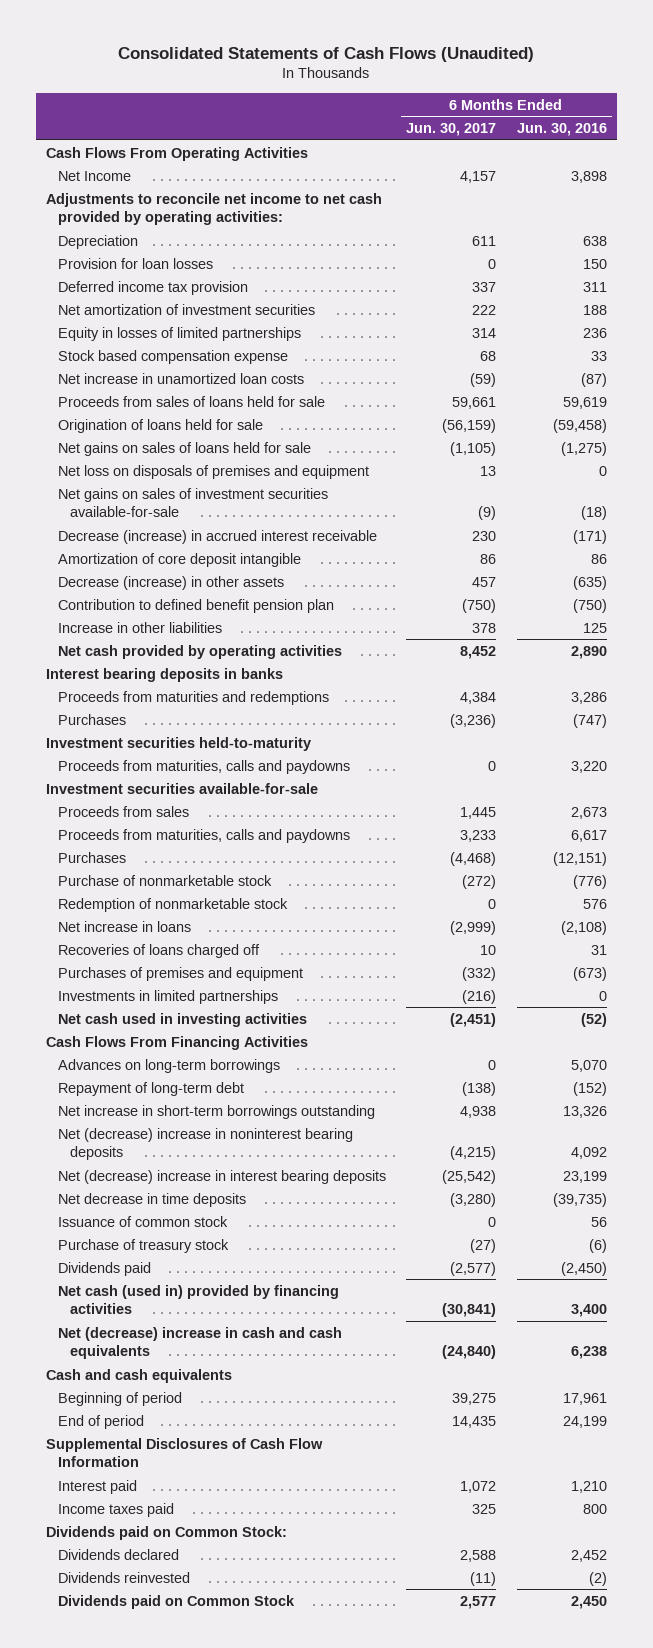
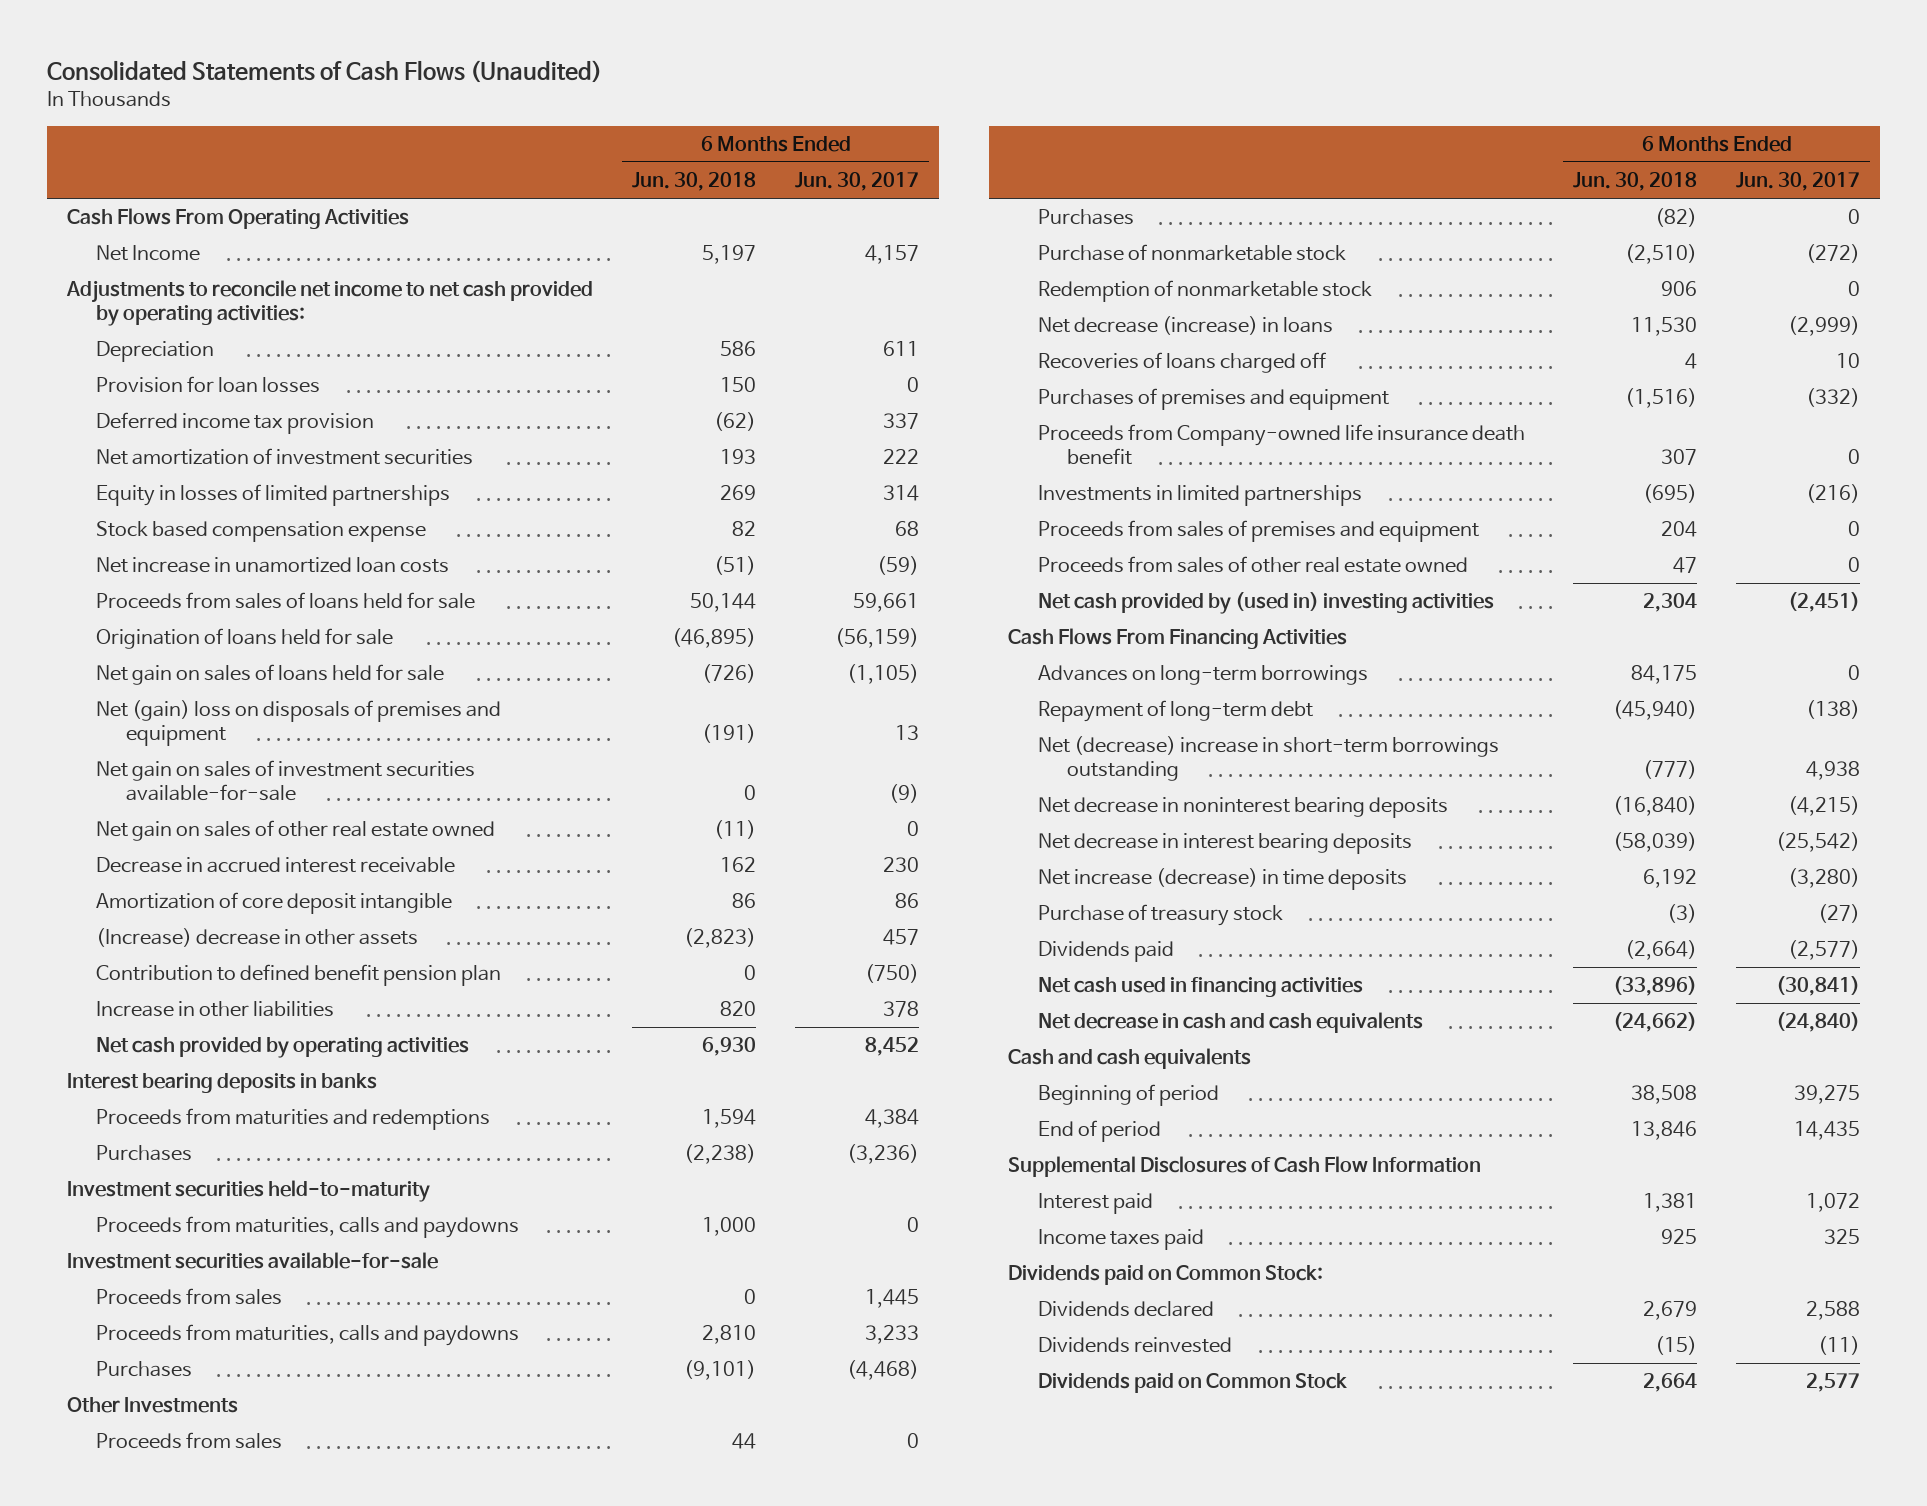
[516,122,607,136] Jun. 30, 2016 -> none
none -> [632,172,757,192] Jun. 30, 2018
[57,441,311,456] Net gains on sales of loans held for sale -> [96,664,445,686] Net gain on sales of loans held for sale
[57,464,369,479] Net loss on disposals of premises and equipment -> [96,700,502,746] Net (gain) loss on disposals of premises and equipment
[57,487,328,518] Net gains on sales of investment securities available-for-sale -> [96,760,476,801] Net gain on sales of investment securities available-for-sale
none -> [96,820,496,842] Net gain on sales of other real estate owned
[57,529,377,544] Decrease (increase) in accrued interest receivable -> [96,857,456,874] Decrease in accrued interest receivable
[57,575,284,590] Decrease (increase) in other assets -> [96,928,419,948] (Increase) decrease in other assets
none -> [66,1397,238,1414] Other Investments
none -> [96,1432,283,1450] Proceeds from sales
none -> [1037,209,1134,226] Purchases
[57,920,191,932] Net increase in loans -> [1037,316,1333,336] Net decrease (increase) in loans
none -> [1037,424,1525,465] Proceeds from Company-owned life insurance death benefit
none -> [1037,520,1479,543] Proceeds from sales of premises and equipment
none -> [1037,556,1468,574] Proceeds from sales of other real estate owned
[57,1012,307,1027] Net cash used in investing activities -> [1037,592,1494,615] Net cash provided by (used in) investing activities
[57,1215,228,1227] Issuance of common stock -> none
[57,1104,375,1119] Net increase in short-term borrowings outstanding -> [1037,736,1499,781] Net (decrease) increase in short-term borrowings outstanding
[57,1127,353,1161] Net (decrease) increase in noninterest bearing deposits -> [1037,797,1448,819] Net decrease in noninterest bearing deposits
[57,1169,386,1184] Net (decrease) increase in interest bearing deposits -> [1037,833,1412,855] Net decrease in interest bearing deposits
[57,1192,246,1207] Net decrease in time deposits -> [1037,868,1407,891] Net increase (decrease) in time deposits
[57,1284,339,1315] Net cash (used in) provided by financing activities -> [1037,977,1363,998] Net cash used in financing activities
[57,1326,342,1360] Net (decrease) increase in cash and cash equivalents -> [1037,1012,1423,1034] Net decrease in cash and cash equivalents

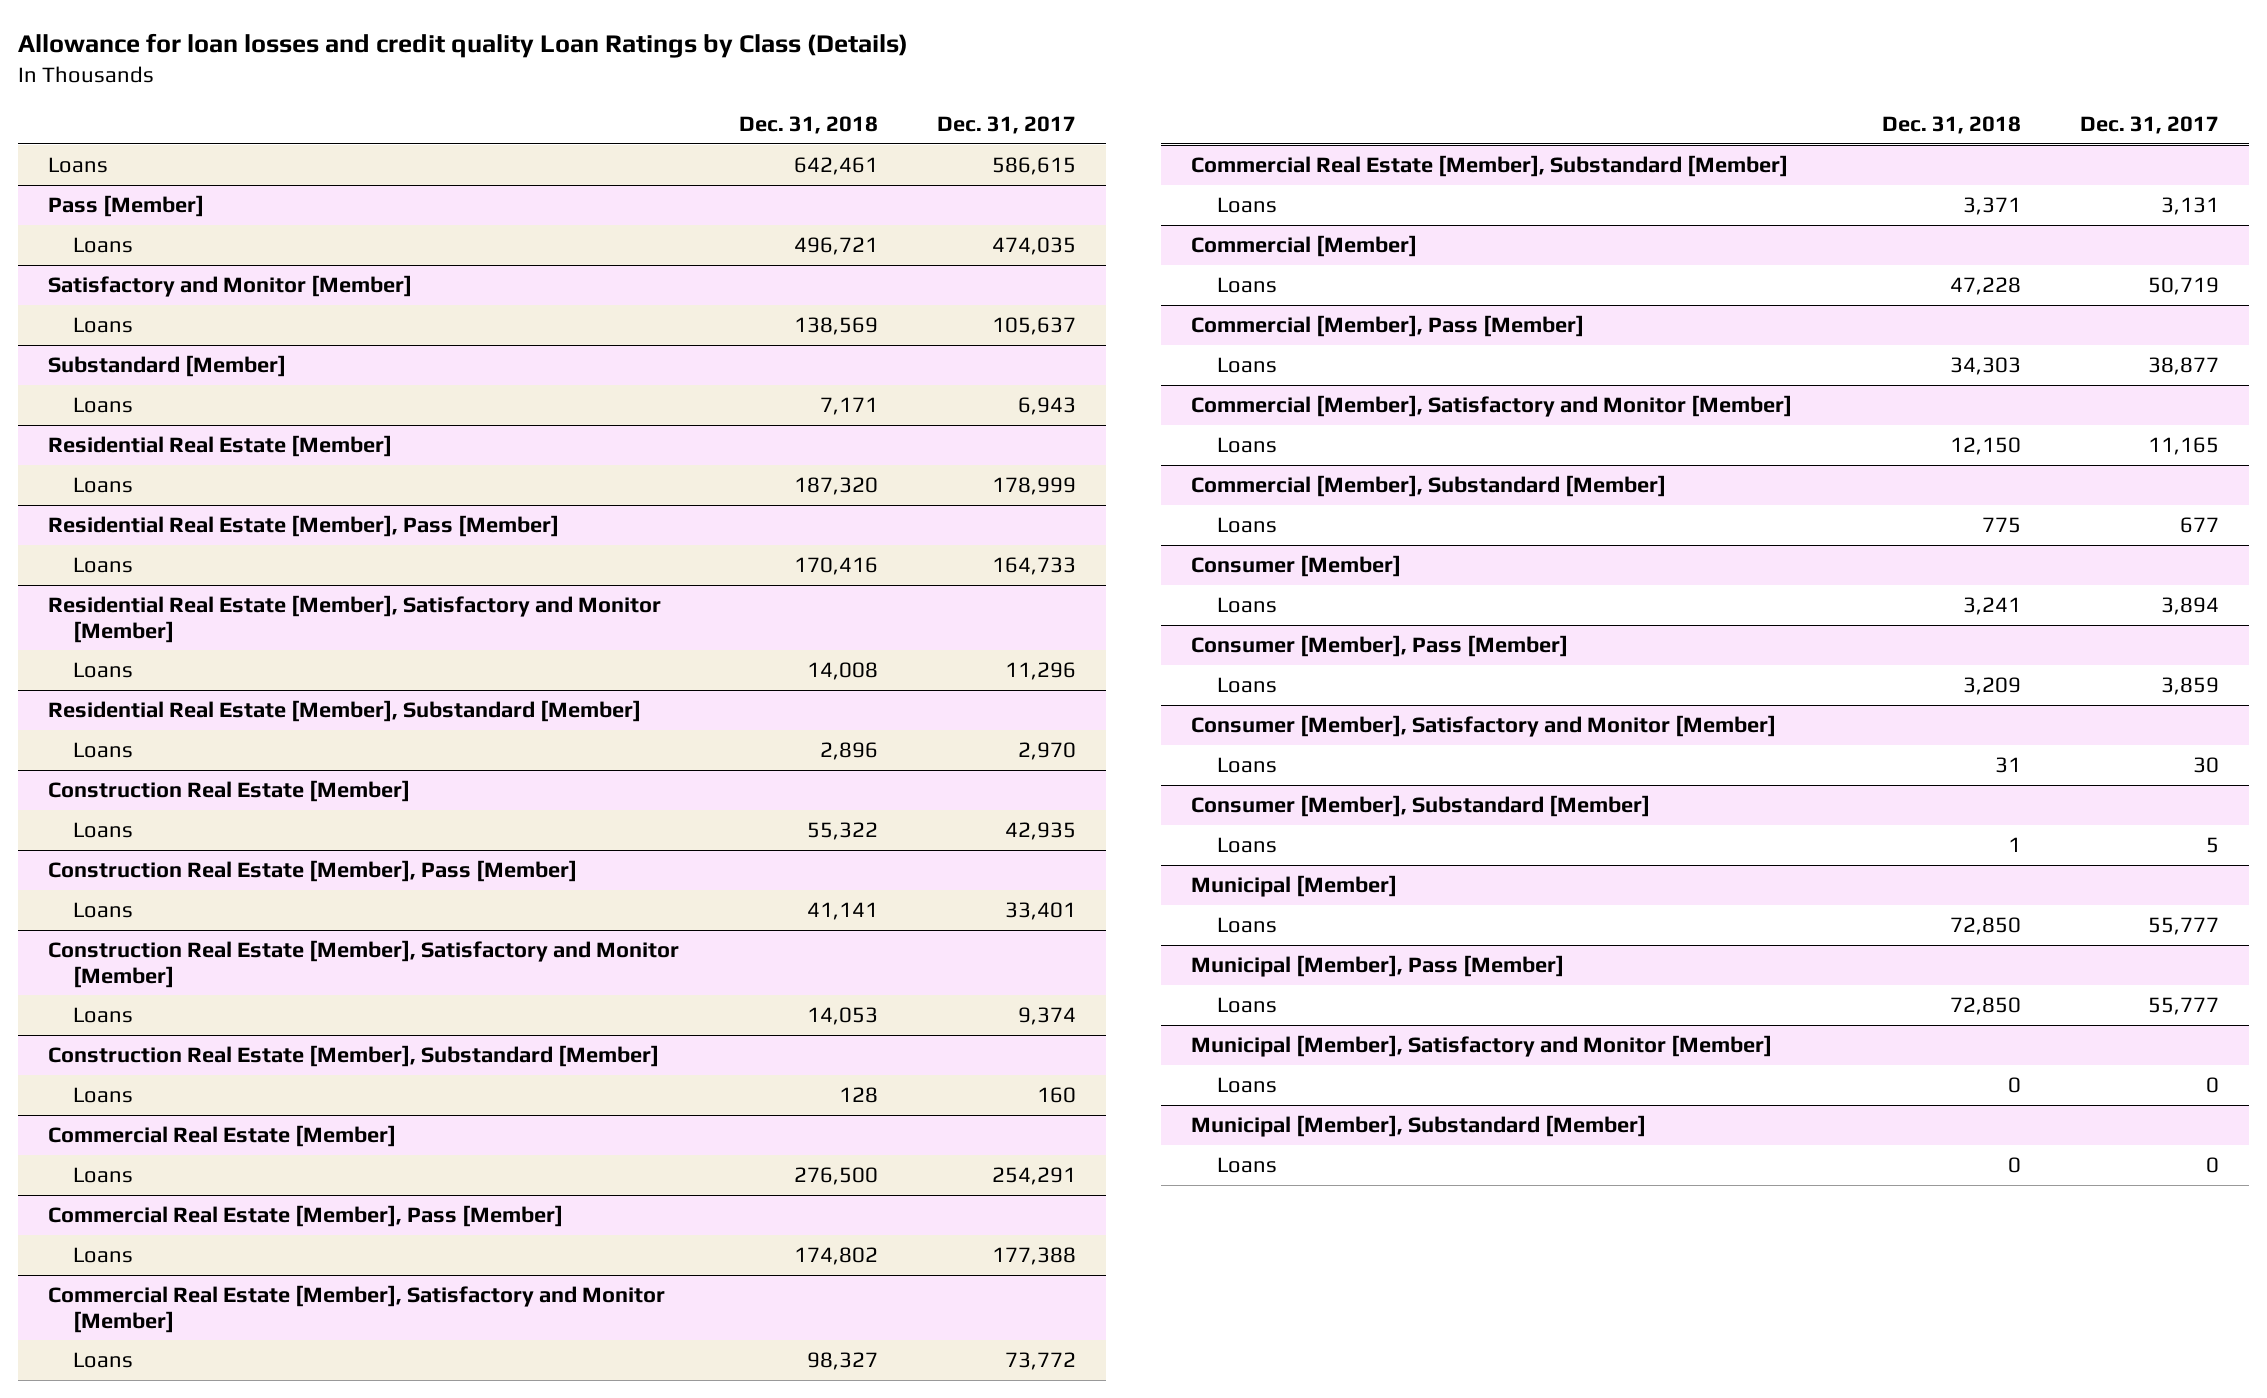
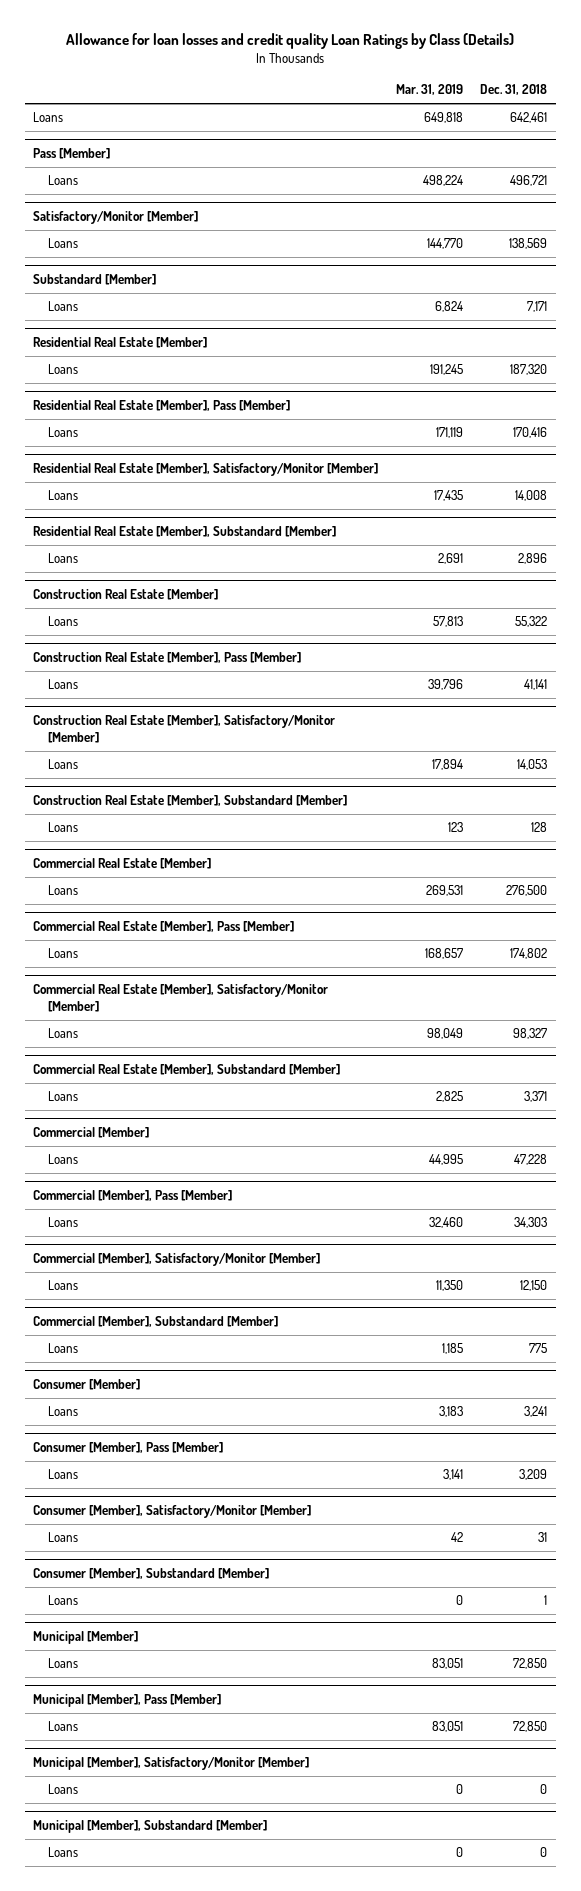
[937,116,1077,135] Dec. 31, 2017 -> none
none -> [395,84,463,96] Mar. 31, 2019
[47,275,412,298] Satisfactory and Monitor [Member] -> [33,210,199,224] Satisfactory/Monitor [Member]
[47,595,661,643] Residential Real Estate [Member], Satisfactory and Monitor [Member] -> [33,462,379,476] Residential Real Estate [Member], Satisfactory/Monitor [Member]
[47,940,679,988] Construction Real Estate [Member], Satisfactory and Monitor [Member] -> [33,714,336,743] Construction Real Estate [Member], Satisfactory/Monitor [Member]
[47,1285,665,1333] Commercial Real Estate [Member], Satisfactory and Monitor [Member] -> [33,983,329,1012] Commercial Real Estate [Member], Satisfactory/Monitor [Member]
[1191,395,1793,418] Commercial [Member], Satisfactory and Monitor [Member] -> [33,1252,321,1266] Commercial [Member], Satisfactory/Monitor [Member]
[1191,715,1777,738] Consumer [Member], Satisfactory and Monitor [Member] -> [33,1504,312,1518] Consumer [Member], Satisfactory/Monitor [Member]
[1191,1035,1773,1058] Municipal [Member], Satisfactory and Monitor [Member] -> [33,1756,310,1770] Municipal [Member], Satisfactory/Monitor [Member]

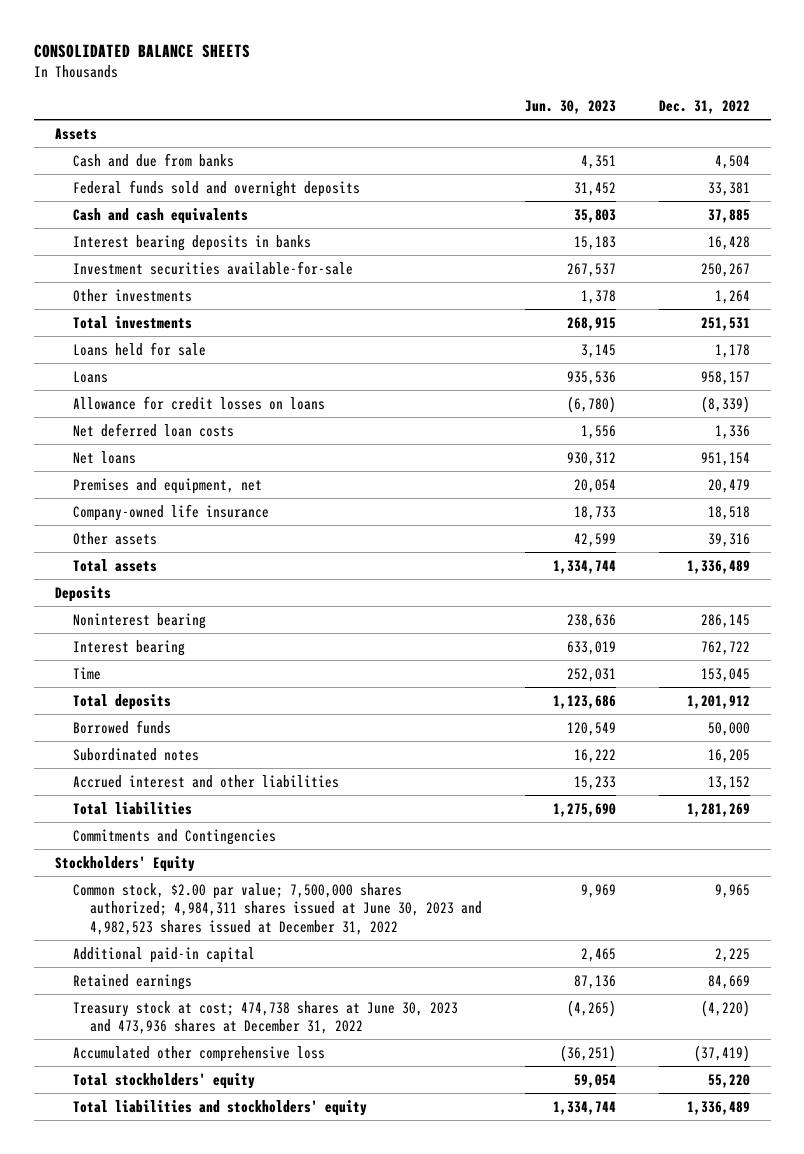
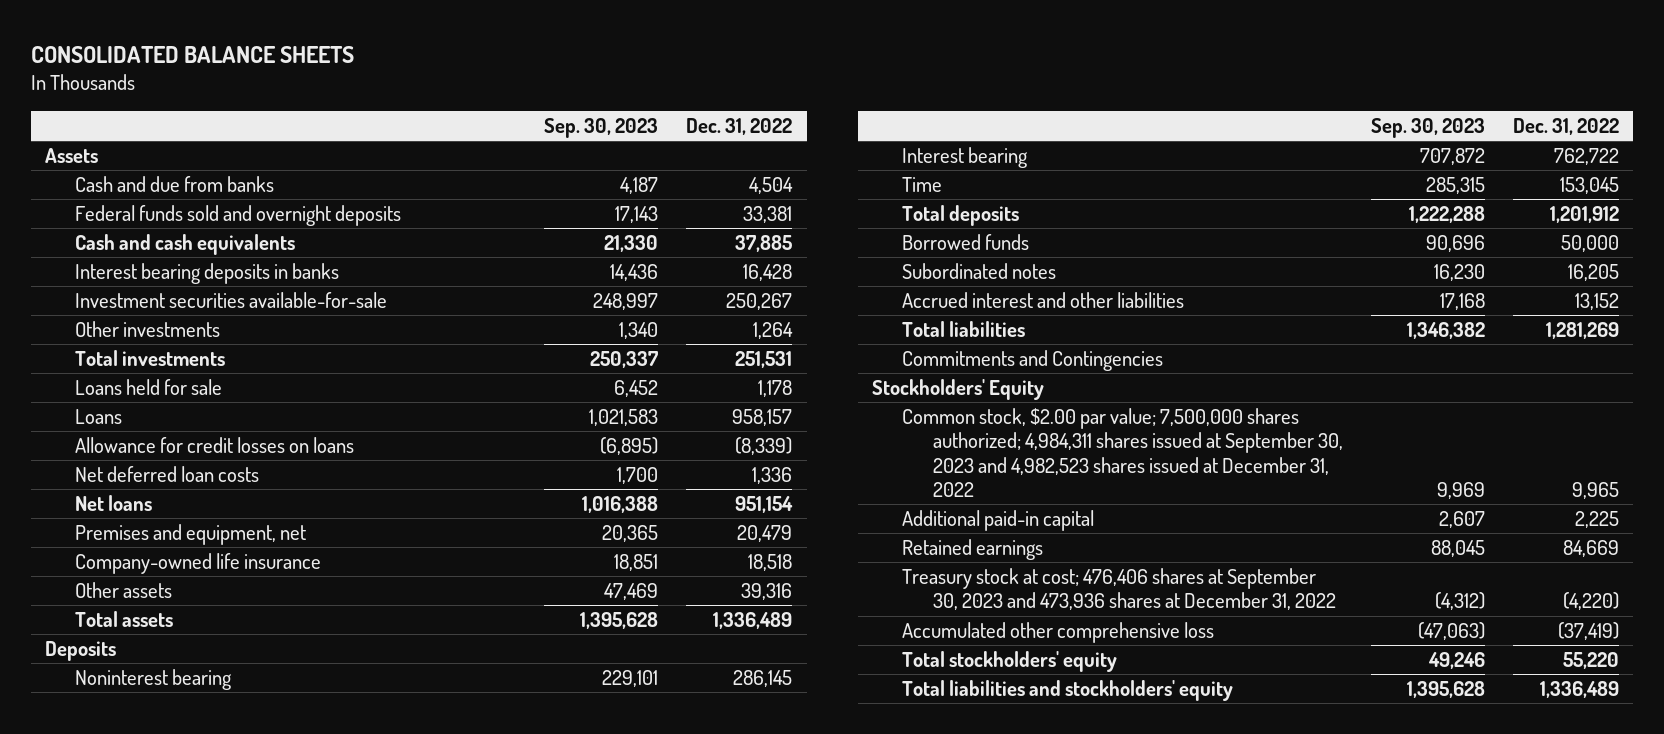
[524,100,616,115] Jun. 30, 2023 -> none
none -> [544,117,659,138] Sep. 30, 2023
[72,882,483,935] Common stock, $2.00 par value; 7,500,000 shares authorized; 4,984,311 shares issued at June 30, 2023 and 4,982,523 shares issued at December 31, 2022 -> [902,408,1343,497] Common stock, $2.00 par value; 7,500,000 shares authorized; 4,984,311 shares issued at September 30, 2023 and 4,982,523 shares issued at December 31, 2022
[72,1000,458,1035] Treasury stock at cost; 474,738 shares at June 30, 2023 and 473,936 shares at December 31, 2022 -> [902,568,1336,611] Treasury stock at cost; 476,406 shares at September 30, 2023 and 473,936 shares at December 31, 2022

